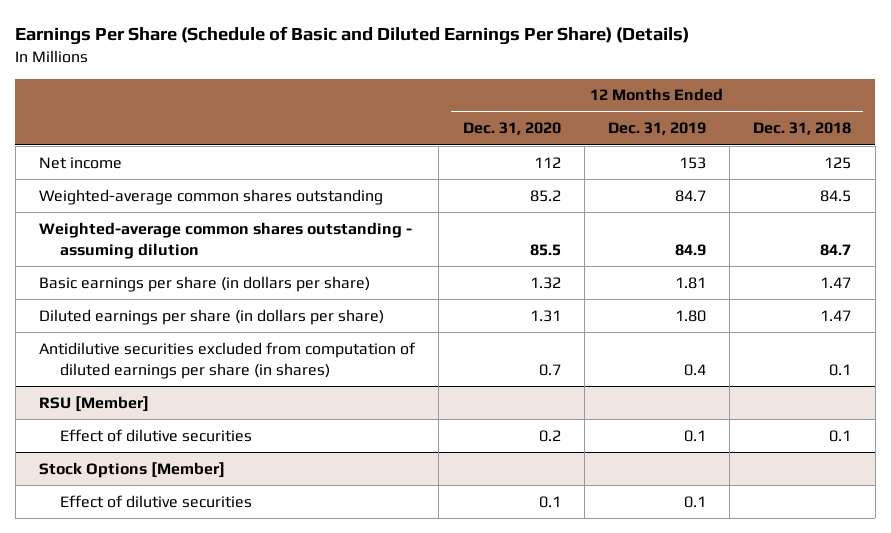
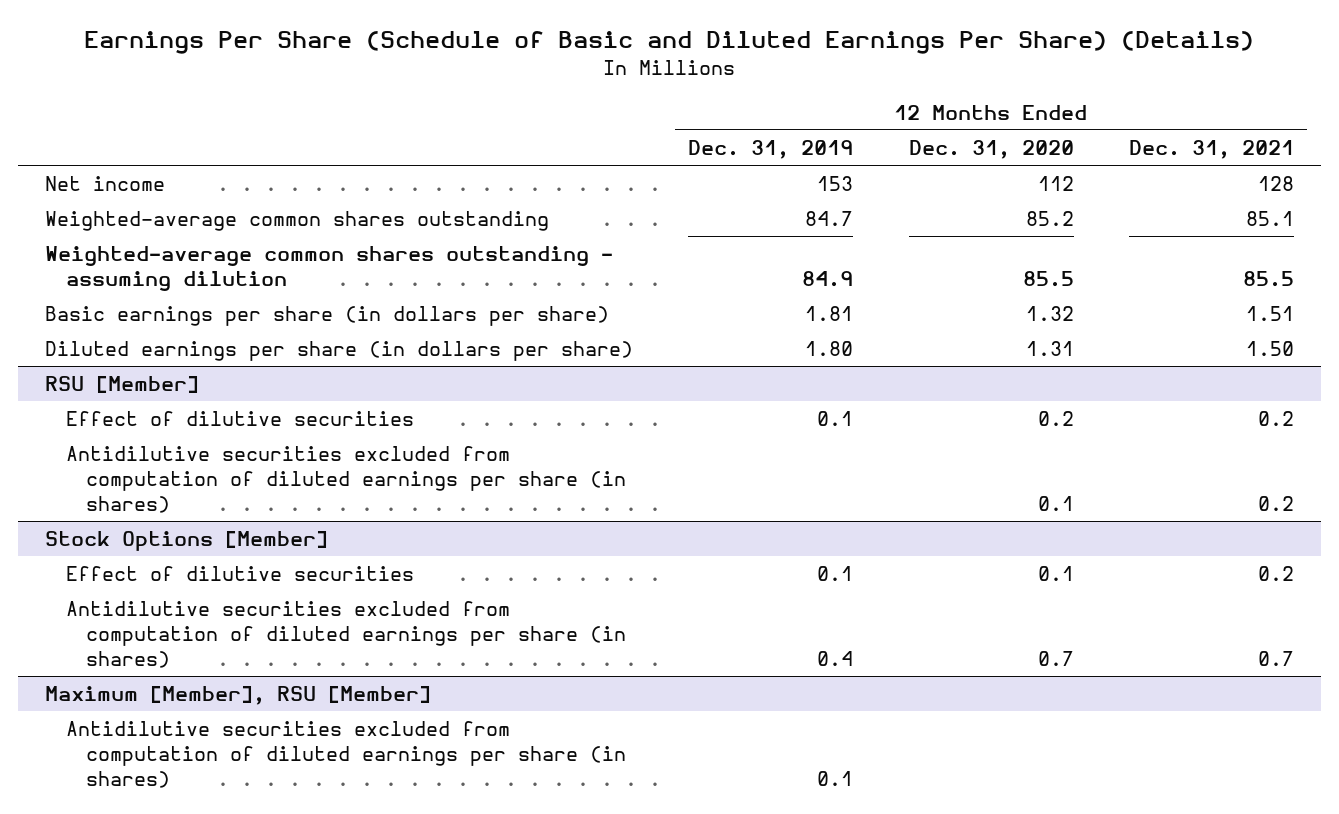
[753,122,852,136] Dec. 31, 2018 -> none
none -> [1128,139,1294,159] Dec. 31, 2021
[39,341,417,379] Antidilutive securities excluded from computation of diluted earnings per share (in shares) -> none
none -> [65,446,626,513] Antidilutive securities excluded from computation of diluted earnings per share (in shares)
none -> [65,601,626,668] Antidilutive securities excluded from computation of diluted earnings per share (in shares)
none -> [45,686,432,706] Maximum [Member], RSU [Member]
none -> [65,721,626,788] Antidilutive securities excluded from computation of diluted earnings per share (in shares)

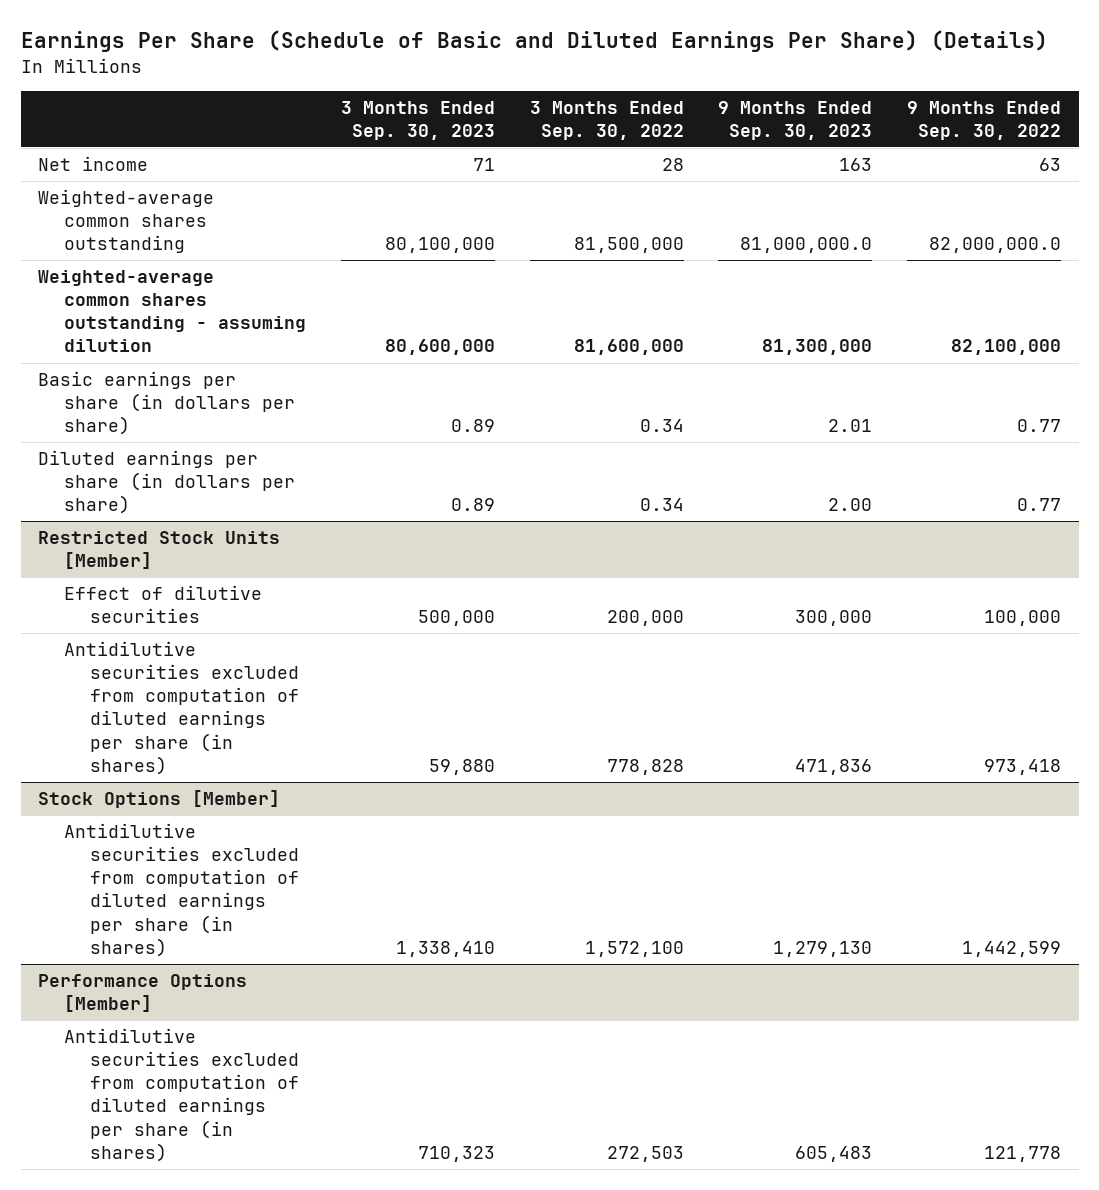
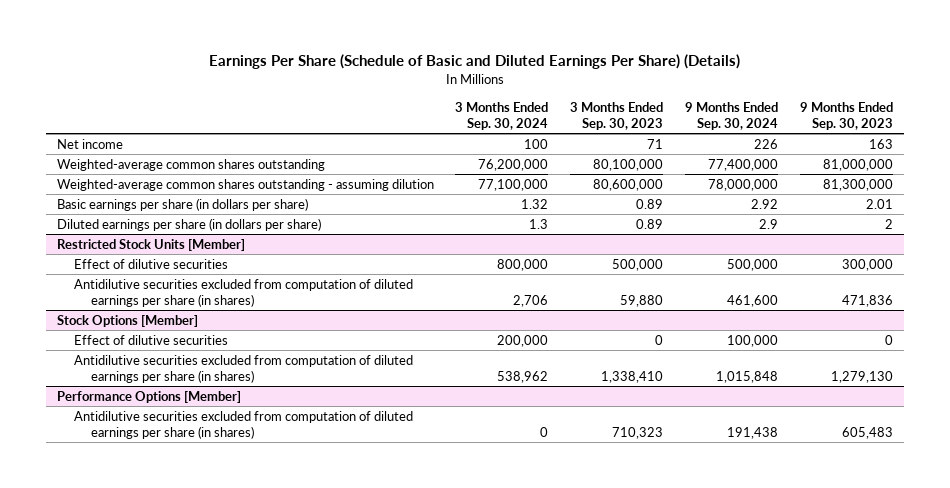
[529,100,684,140] 3 Months Ended Sep. 30, 2022 -> none
[907,100,1062,140] 9 Months Ended Sep. 30, 2022 -> none
none -> [455,101,549,130] 3 Months Ended Sep. 30, 2024
none -> [685,101,779,130] 9 Months Ended Sep. 30, 2024
[740,237,873,254] 81,000,000.0 -> [823,158,894,171] 81,000,000
[828,498,873,512] 2.00 -> [885,218,894,229] 2
none -> [73,334,228,345] Effect of dilutive securities

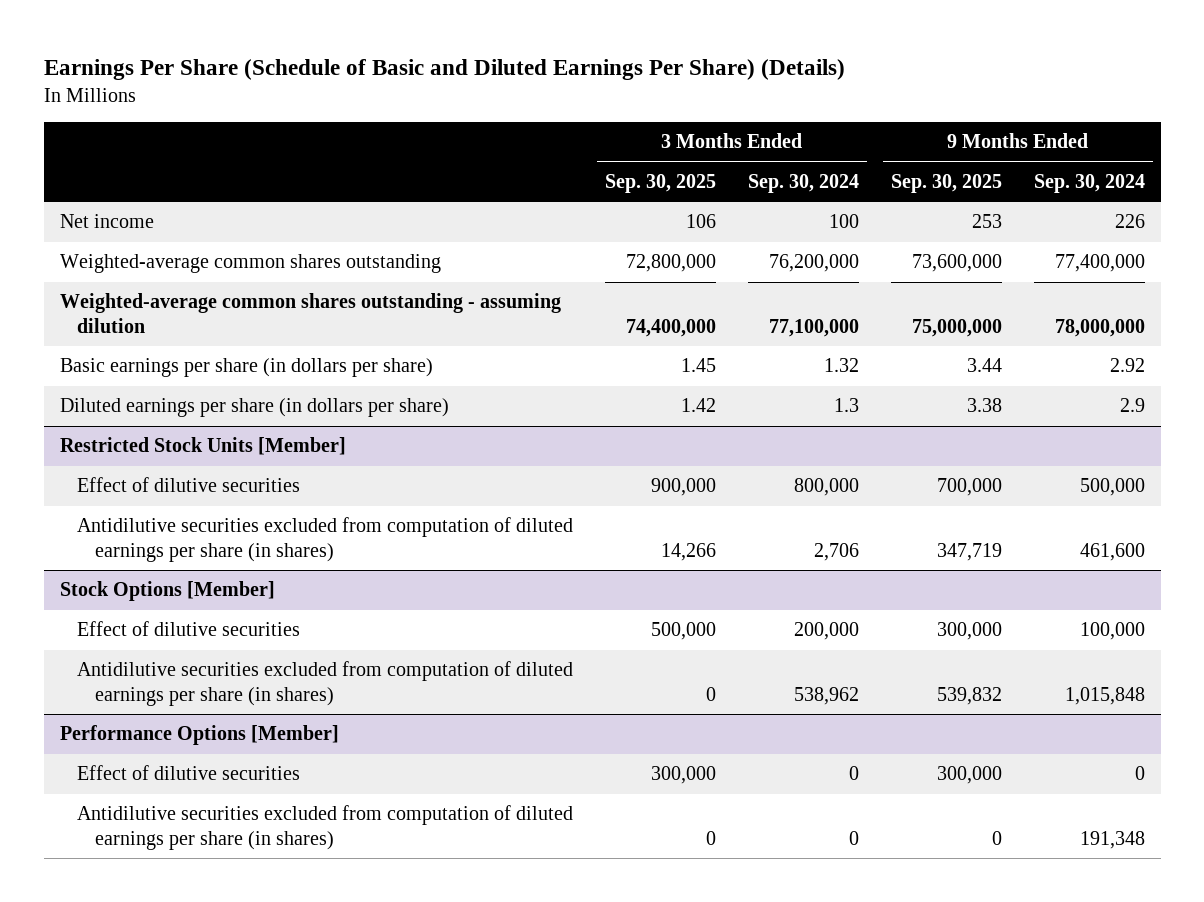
[570,101,664,130] 3 Months Ended Sep. 30, 2023 -> none
[800,101,894,130] 9 Months Ended Sep. 30, 2023 -> none
none -> [605,173,717,193] Sep. 30, 2025
none -> [891,173,1003,193] Sep. 30, 2025
none -> [77,765,301,781] Effect of dilutive securities
[727,426,779,439] 191,438 -> [1079,830,1145,849] 191,348

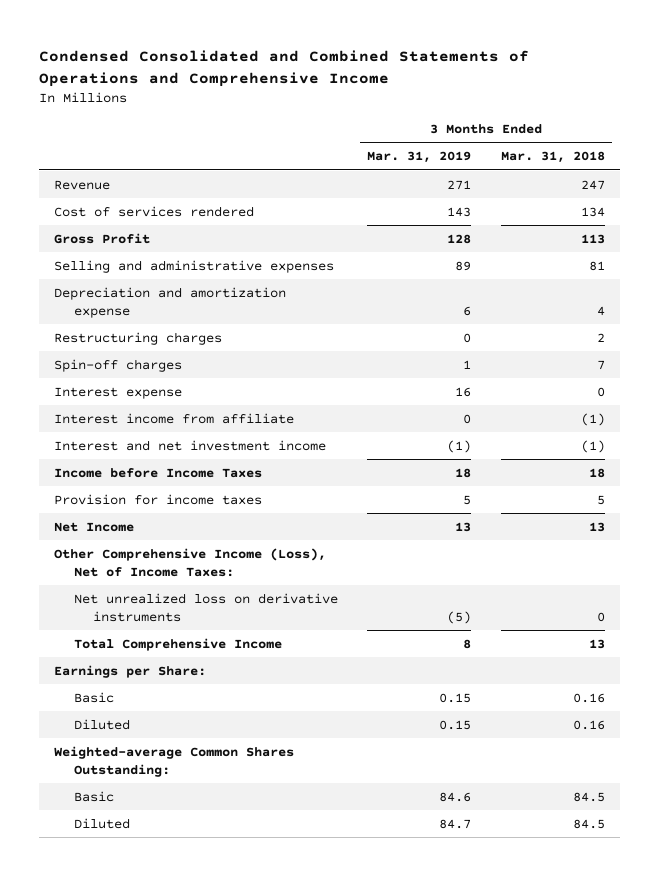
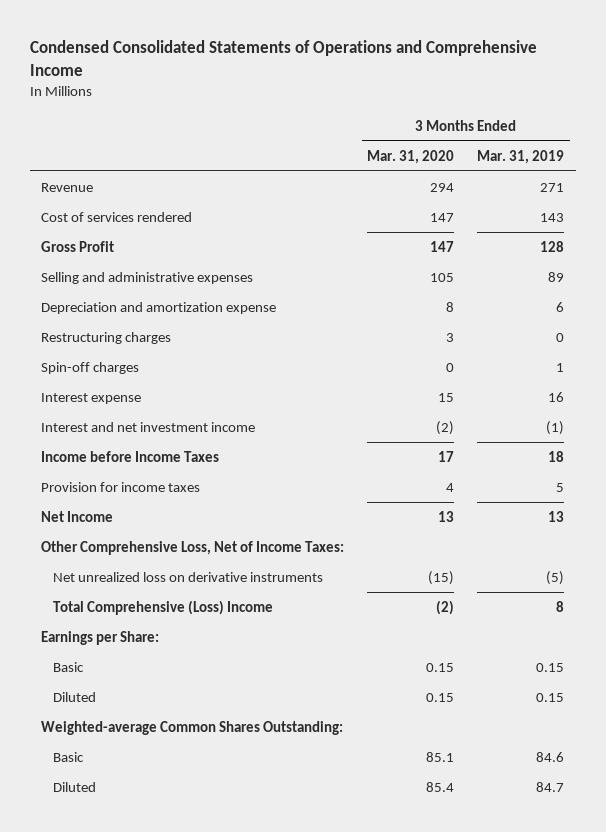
[39,50,530,87] Condensed Consolidated and Combined Statements of Operations and Comprehensive Income -> [29,40,537,77] Condensed Consolidated Statements of Operations and Comprehensive Income
[500,151,605,164] Mar. 31, 2018 -> none
none -> [367,149,455,164] Mar. 31, 2020
[54,412,295,424] Interest income from affiliate -> none
[54,547,327,577] Other Comprehensive Income (Loss), Net of Income Taxes: -> [41,540,345,555] Other Comprehensive Loss, Net of Income Taxes:
[73,637,282,651] Total Comprehensive Income -> [53,599,274,615] Total Comprehensive (Loss) Income

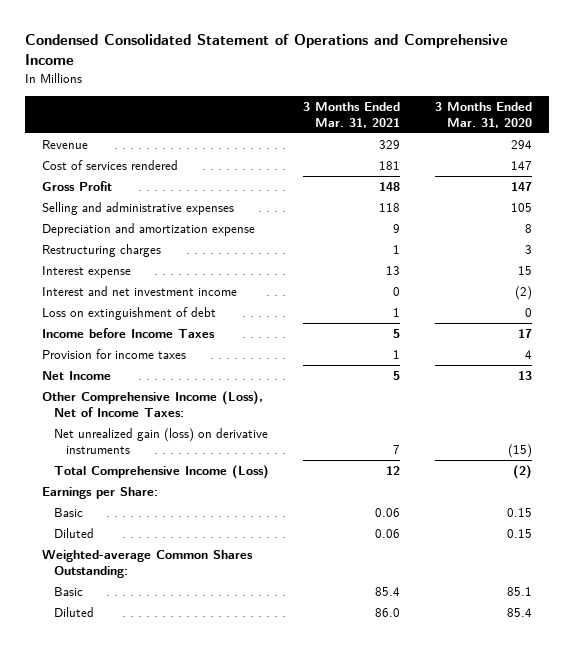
[29,40,537,77] Condensed Consolidated Statements of Operations and Comprehensive Income -> [25,34,509,66] Condensed Consolidated Statement of Operations and Comprehensive Income
[477,149,565,164] Mar. 31, 2019 -> none
none -> [303,102,401,128] 3 Months Ended Mar. 31, 2021
[41,361,140,374] Spin-off charges -> none
none -> [42,307,217,321] Loss on extinguishment of debt
[41,540,345,555] Other Comprehensive Loss, Net of Income Taxes: -> [42,391,264,417] Other Comprehensive Income (Loss), Net of Income Taxes:
[53,571,324,582] Net unrealized loss on derivative instruments -> [54,428,269,454] Net unrealized gain (loss) on derivative instruments
[53,599,274,615] Total Comprehensive (Loss) Income -> [54,465,270,480] Total Comprehensive Income (Loss)

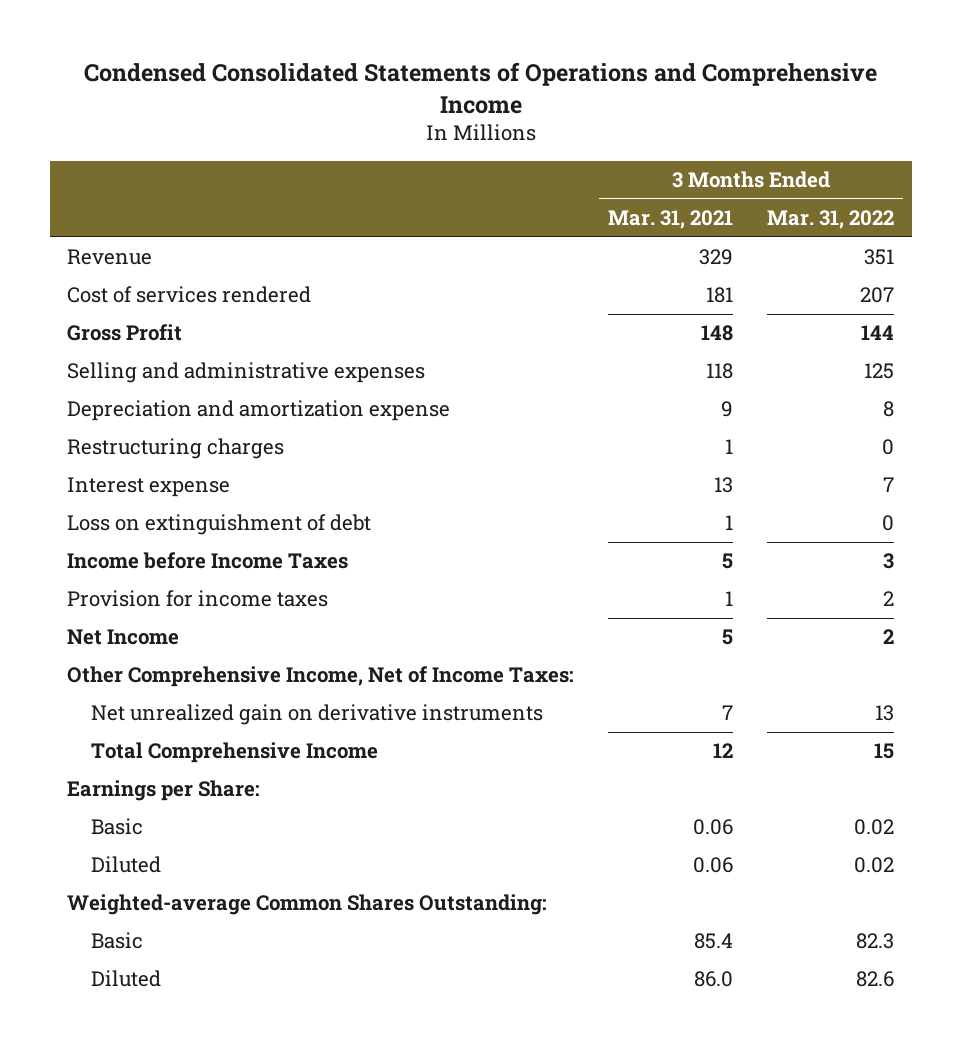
[25,34,509,66] Condensed Consolidated Statement of Operations and Comprehensive Income -> [83,62,877,114] Condensed Consolidated Statements of Operations and Comprehensive Income
[434,102,532,128] 3 Months Ended Mar. 31, 2020 -> none
none -> [767,209,895,229] Mar. 31, 2022
[42,286,238,297] Interest and net investment income -> none
[42,391,264,417] Other Comprehensive Income (Loss), Net of Income Taxes: -> [66,666,574,688] Other Comprehensive Income, Net of Income Taxes:
[54,428,269,454] Net unrealized gain (loss) on derivative instruments -> [91,704,544,726] Net unrealized gain on derivative instruments
[54,465,270,480] Total Comprehensive Income (Loss) -> [91,742,379,764] Total Comprehensive Income

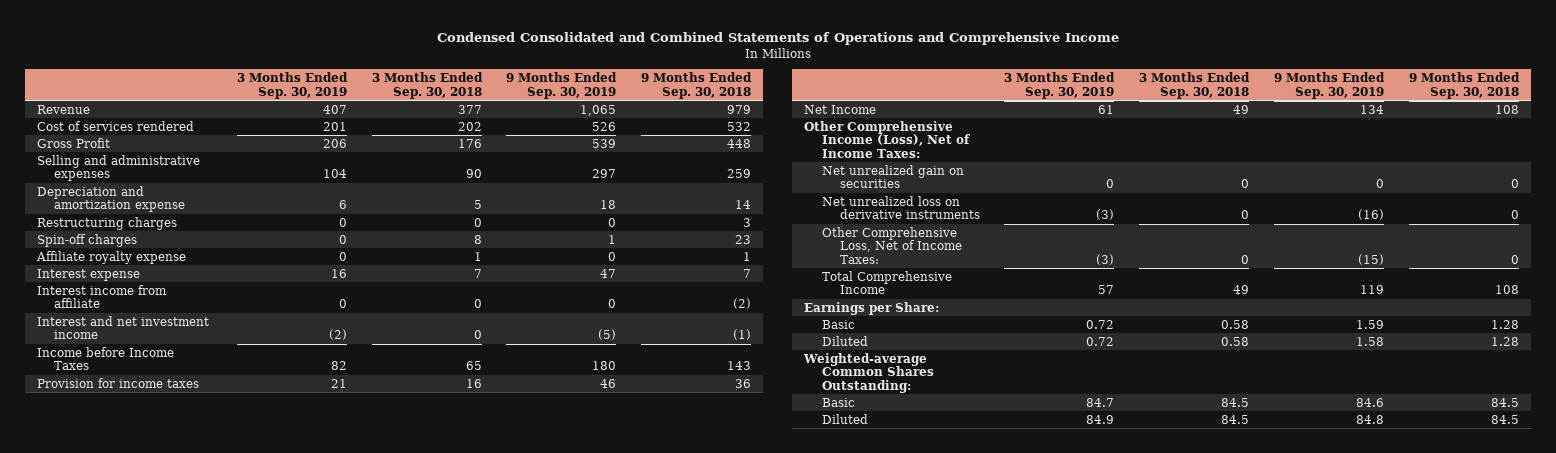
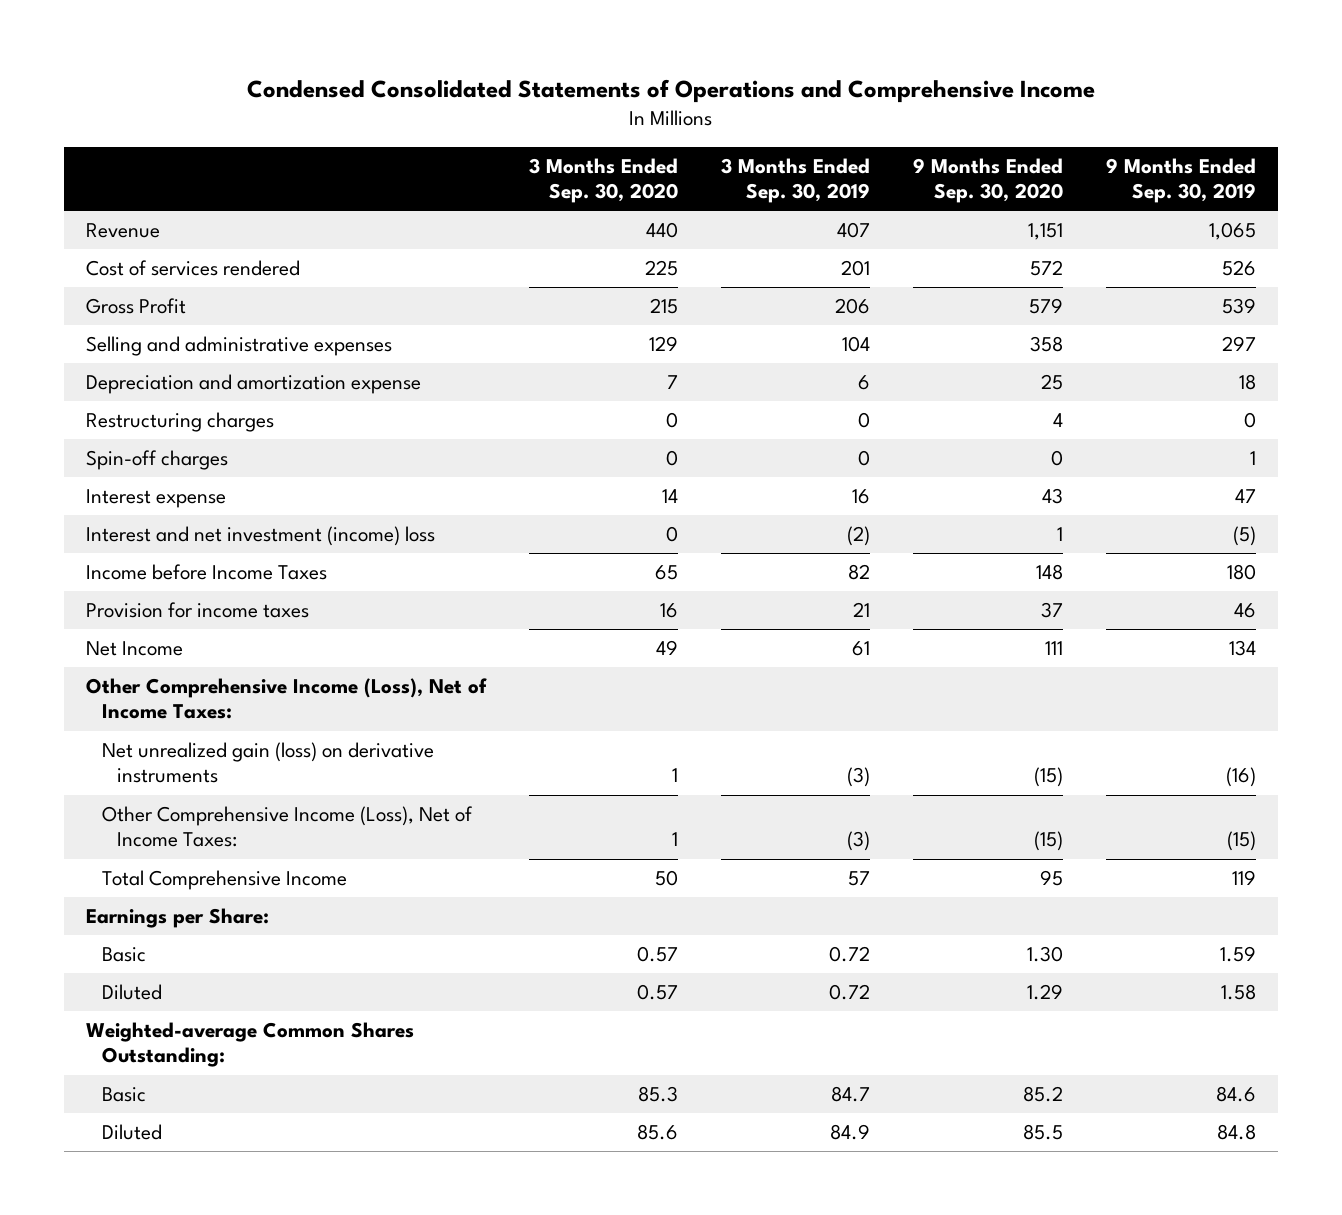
[436,32,1119,46] Condensed Consolidated and Combined Statements of Operations and Comprehensive Income -> [246,78,1095,103] Condensed Consolidated Statements of Operations and Comprehensive Income
[371,72,483,99] 3 Months Ended Sep. 30, 2018 -> none
[641,72,753,99] 9 Months Ended Sep. 30, 2018 -> none
none -> [528,157,678,204] 3 Months Ended Sep. 30, 2020
none -> [912,157,1063,204] 9 Months Ended Sep. 30, 2020
[35,250,186,264] Affiliate royalty expense -> none
[36,284,167,309] Interest income from affiliate -> none
[36,315,209,340] Interest and net investment income -> [85,525,435,546] Interest and net investment (income) loss
[822,164,965,189] Net unrealized gain on securities -> none
[822,195,980,220] Net unrealized loss on derivative instruments -> [101,741,434,784] Net unrealized gain (loss) on derivative instruments
[822,226,962,264] Other Comprehensive Loss, Net of Income Taxes: -> [101,805,473,848] Other Comprehensive Income (Loss), Net of Income Taxes:

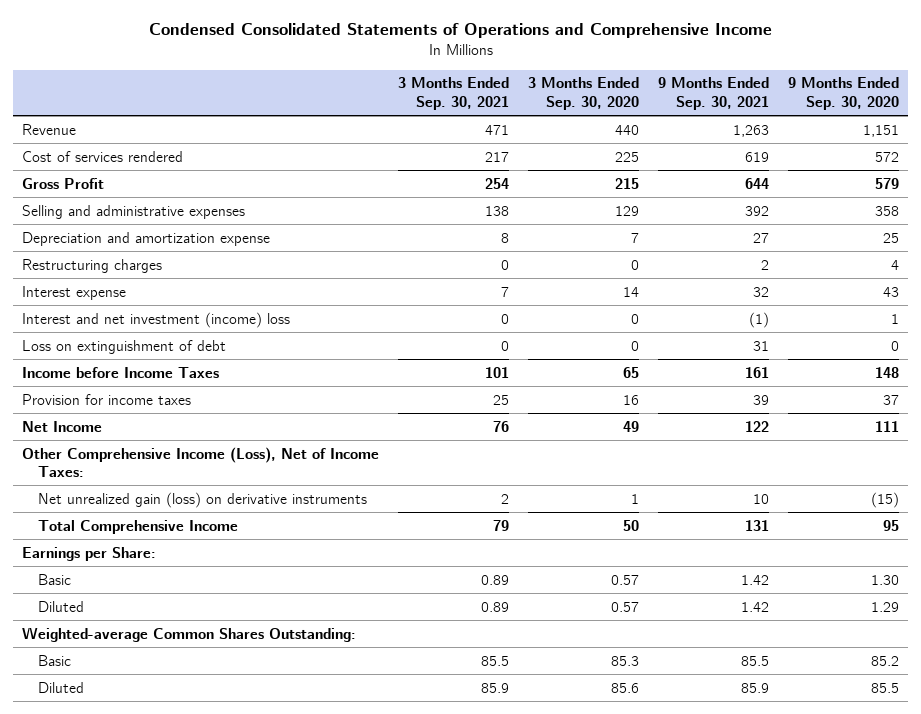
[720,157,870,204] 3 Months Ended Sep. 30, 2019 -> none
[1106,157,1257,204] 9 Months Ended Sep. 30, 2019 -> none
none -> [398,77,510,110] 3 Months Ended Sep. 30, 2021
none -> [658,77,770,110] 9 Months Ended Sep. 30, 2021
[85,449,228,470] Spin-off charges -> none
none -> [22,339,227,354] Loss on extinguishment of debt
[101,805,473,848] Other Comprehensive Income (Loss), Net of Income Taxes: -> none

